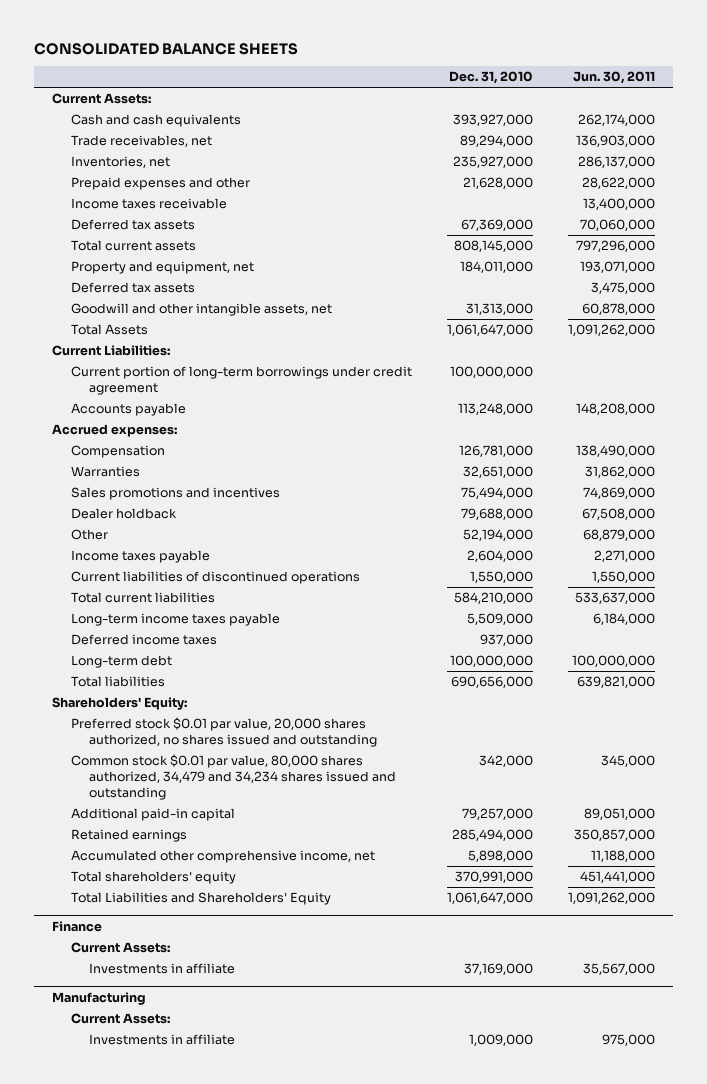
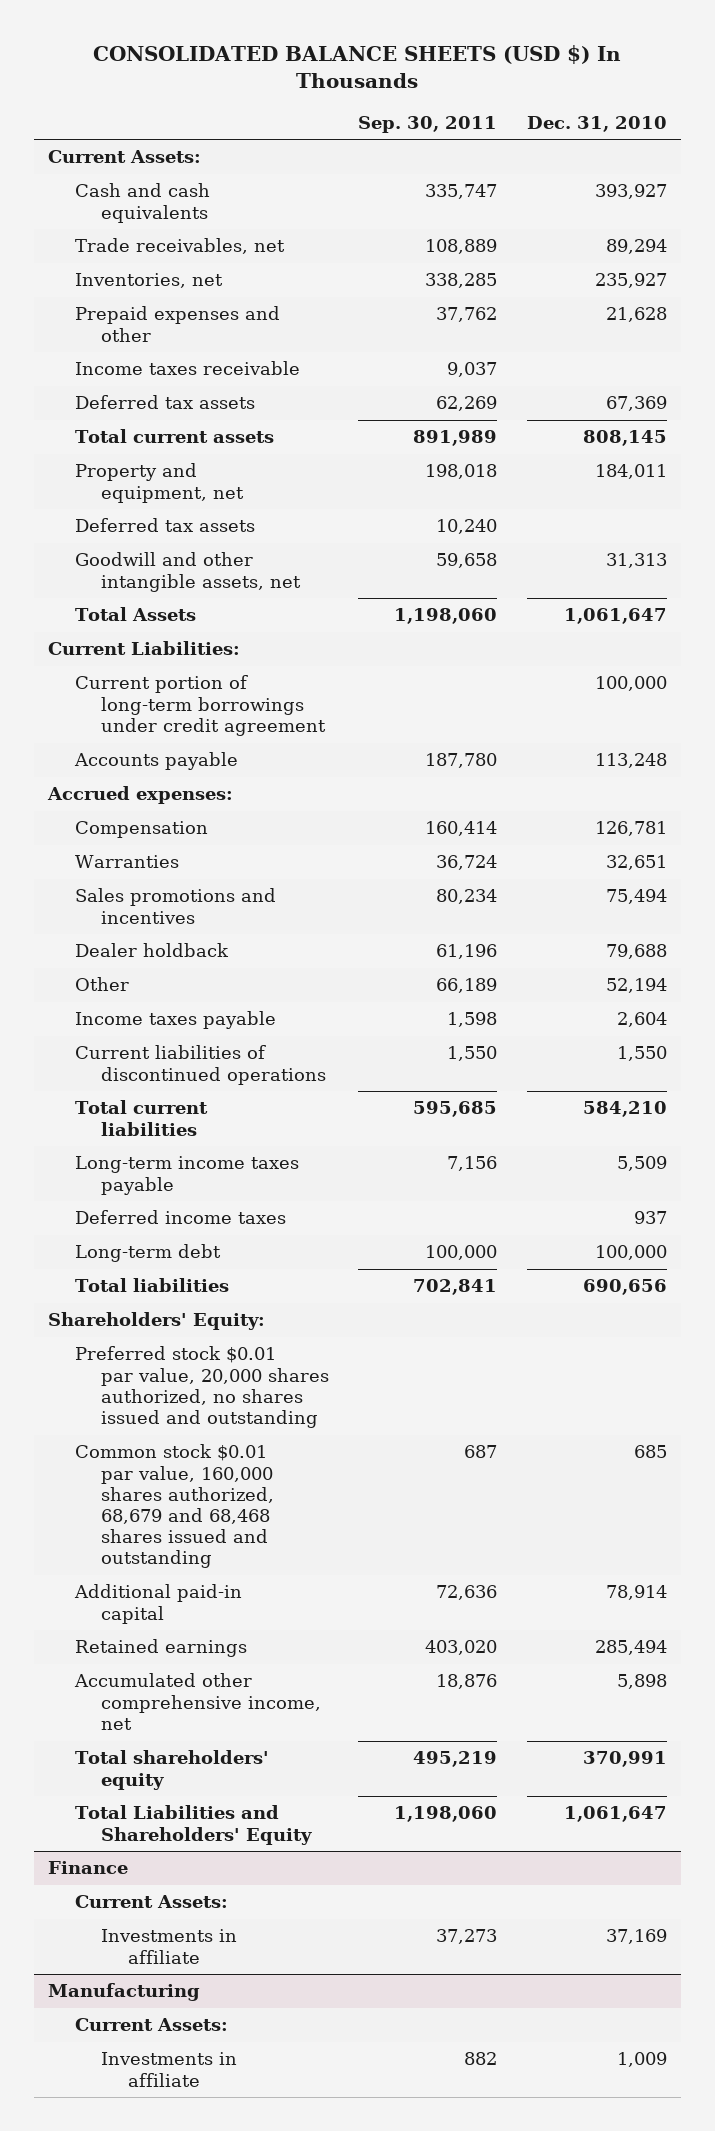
[34,42,299,55] CONSOLIDATED BALANCE SHEETS -> [93,44,622,88] CONSOLIDATED BALANCE SHEETS (USD $) In Thousands
[573,71,656,85] Jun. 30, 2011 -> none
none -> [358,115,498,133] Sep. 30, 2011
[452,114,533,127] 393,927,000 -> [594,184,667,200] 393,927
[459,135,533,148] 89,294,000 -> [605,239,667,255] 89,294
[452,156,533,169] 235,927,000 -> [594,273,667,289] 235,927
[462,177,533,190] 21,628,000 -> [605,307,667,323] 21,628
[460,219,533,232] 67,369,000 -> [605,396,667,412] 67,369
[453,240,533,253] 808,145,000 -> [582,430,667,447] 808,145
[459,261,533,274] 184,011,000 -> [594,464,667,480] 184,011
[465,303,533,316] 31,313,000 -> [605,553,667,569] 31,313
[446,324,533,337] 1,061,647,000 -> [563,608,667,625] 1,061,647
[449,366,533,379] 100,000,000 -> [594,676,667,692] 100,000
[457,403,533,416] 113,248,000 -> [594,753,667,769] 113,248
[458,445,533,458] 126,781,000 -> [594,821,667,837] 126,781
[462,466,533,479] 32,651,000 -> [605,855,667,871] 32,651
[460,487,533,500] 75,494,000 -> [605,889,667,905] 75,494
[460,508,533,521] 79,688,000 -> [605,944,667,960] 79,688
[462,529,533,542] 52,194,000 -> [605,978,667,994] 52,194
[466,550,533,563] 2,604,000 -> [616,1012,667,1028] 2,604
[469,571,533,584] 1,550,000 -> [616,1046,667,1062] 1,550
[453,592,533,605] 584,210,000 -> [582,1101,667,1118] 584,210
[466,613,533,626] 5,509,000 -> [616,1156,667,1172] 5,509
[479,634,533,647] 937,000 -> [633,1211,667,1225] 937
[449,655,533,668] 100,000,000 -> [594,1245,667,1261] 100,000
[450,676,533,689] 690,656,000 -> [582,1279,667,1296] 690,656
[70,754,397,800] Common stock $0.01 par value, 80,000 shares authorized, 34,479 and 34,234 shares issued and outstanding -> [74,1444,275,1569] Common stock $0.01 par value, 160,000 shares authorized, 68,679 and 68,468 shares issued and outstanding
[478,755,533,768] 342,000 -> [633,1445,667,1459] 685
[461,808,533,821] 79,257,000 -> [605,1585,667,1601] 78,914
[451,829,533,842] 285,494,000 -> [594,1640,667,1656] 285,494
[467,850,533,863] 5,898,000 -> [616,1674,667,1690] 5,898
[454,871,533,884] 370,991,000 -> [582,1751,667,1768] 370,991
[446,892,533,905] 1,061,647,000 -> [563,1806,667,1823] 1,061,647
[463,963,533,976] 37,169,000 -> [605,1929,667,1945] 37,169
[468,1034,533,1047] 1,009,000 -> [616,2052,667,2068] 1,009

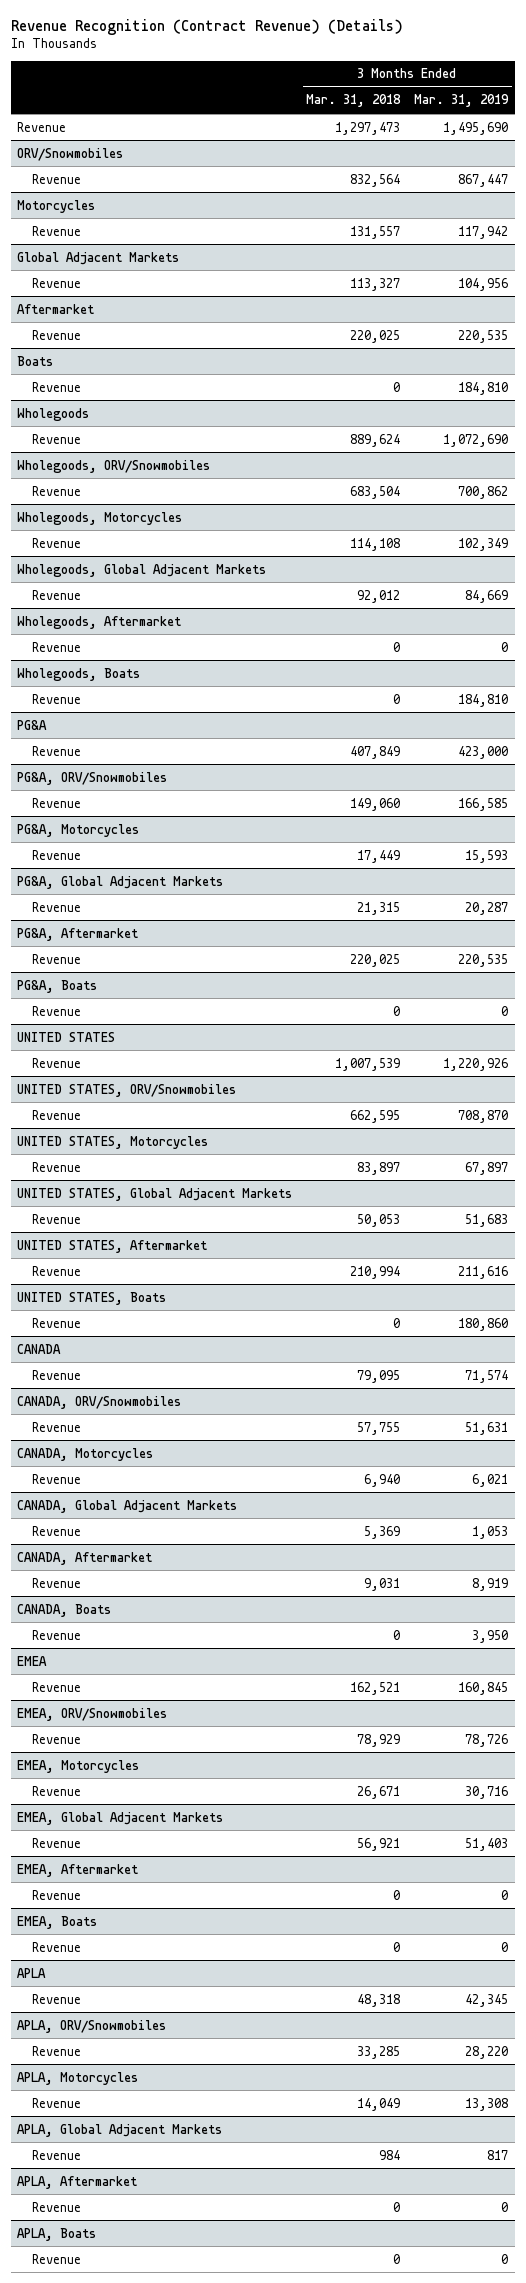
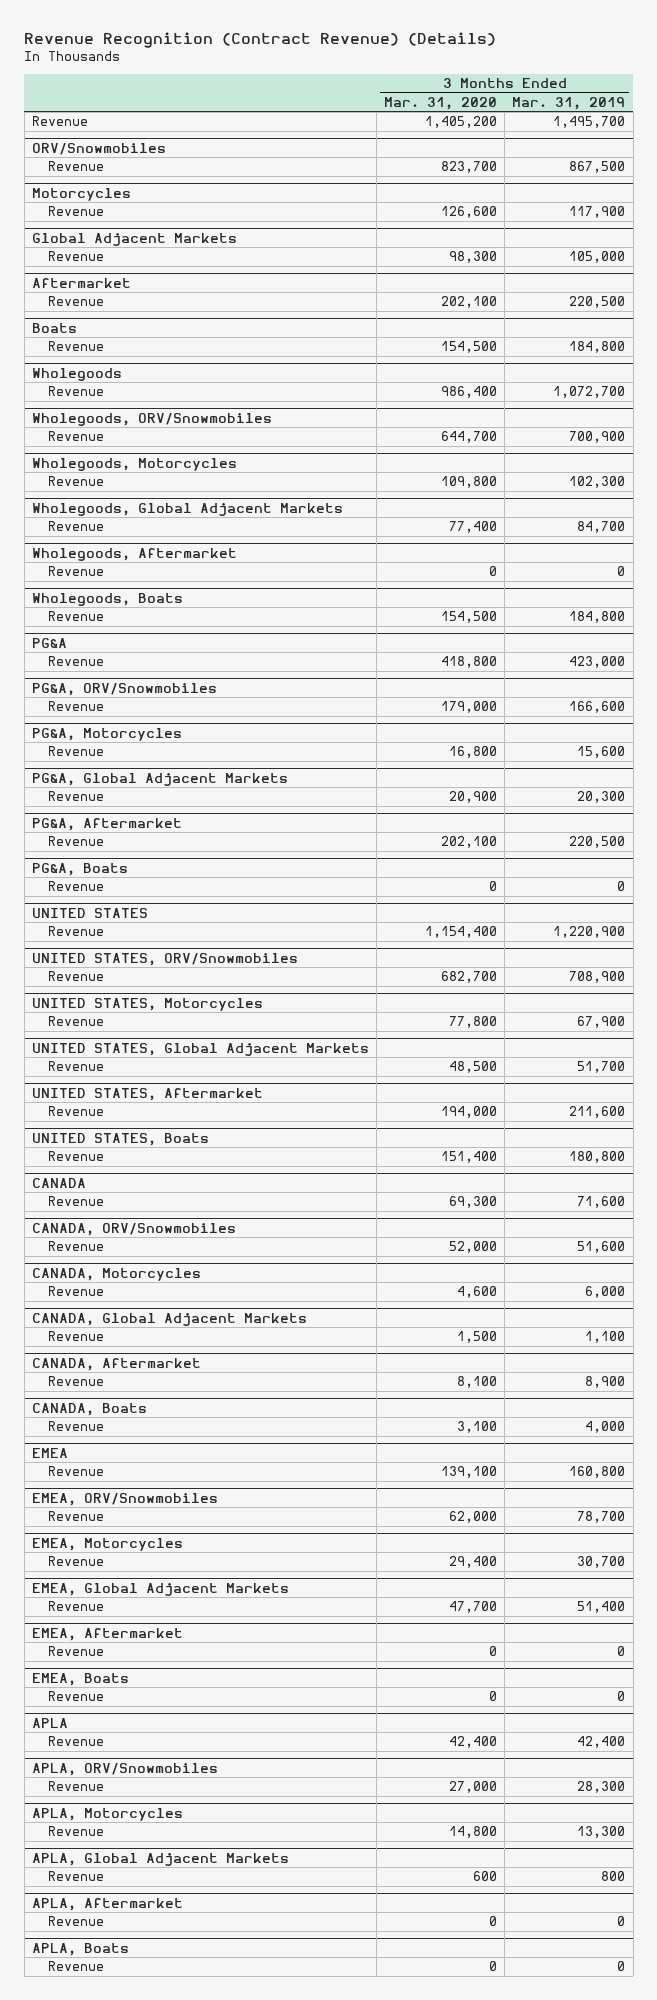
[306,94,402,108] Mar. 31, 2018 -> none
none -> [384,96,498,110] Mar. 31, 2020
[443,121,509,135] 1,495,690 -> [553,116,626,129] 1,495,700
[458,173,509,187] 867,447 -> [569,161,626,174] 867,500
[458,225,509,239] 117,942 -> [569,206,626,219] 117,900
[458,277,509,291] 104,956 -> [569,251,626,264] 105,000
[458,329,509,343] 220,535 -> [569,296,626,309] 220,500
[458,381,509,395] 184,810 -> [569,341,626,354] 184,800
[443,433,509,447] 1,072,690 -> [553,386,626,399] 1,072,700
[458,485,509,499] 700,862 -> [569,431,626,444] 700,900
[458,537,509,551] 102,349 -> [569,476,626,489] 102,300
[465,589,509,603] 84,669 -> [577,521,626,534] 84,700
[458,693,509,707] 184,810 -> [569,611,626,624] 184,800
[458,797,509,811] 166,585 -> [569,701,626,714] 166,600
[465,849,509,863] 15,593 -> [577,746,626,759] 15,600
[465,901,509,915] 20,287 -> [577,791,626,804] 20,300
[458,953,509,967] 220,535 -> [569,836,626,849] 220,500
[443,1057,509,1071] 1,220,926 -> [553,926,626,939] 1,220,900
[458,1109,509,1123] 708,870 -> [569,971,626,984] 708,900
[465,1161,509,1175] 67,897 -> [577,1016,626,1029] 67,900
[465,1213,509,1227] 51,683 -> [577,1061,626,1074] 51,700
[458,1265,509,1279] 211,616 -> [569,1106,626,1119] 211,600
[458,1317,509,1331] 180,860 -> [569,1151,626,1164] 180,800
[465,1369,509,1383] 71,574 -> [577,1196,626,1209] 71,600
[465,1421,509,1435] 51,631 -> [577,1241,626,1254] 51,600
[472,1473,509,1487] 6,021 -> [585,1286,626,1299] 6,000
[472,1525,509,1539] 1,053 -> [585,1331,626,1344] 1,100
[472,1577,509,1591] 8,919 -> [585,1376,626,1389] 8,900
[472,1629,509,1643] 3,950 -> [585,1421,626,1434] 4,000
[458,1681,509,1695] 160,845 -> [569,1466,626,1479] 160,800
[465,1733,509,1747] 78,726 -> [577,1511,626,1524] 78,700
[465,1785,509,1799] 30,716 -> [577,1556,626,1569] 30,700
[465,1837,509,1851] 51,403 -> [577,1601,626,1614] 51,400
[465,1993,509,2007] 42,345 -> [577,1736,626,1749] 42,400
[465,2045,509,2059] 28,220 -> [577,1781,626,1794] 28,300
[465,2097,509,2111] 13,308 -> [577,1826,626,1839] 13,300
[487,2149,509,2160] 817 -> [601,1871,626,1882] 800

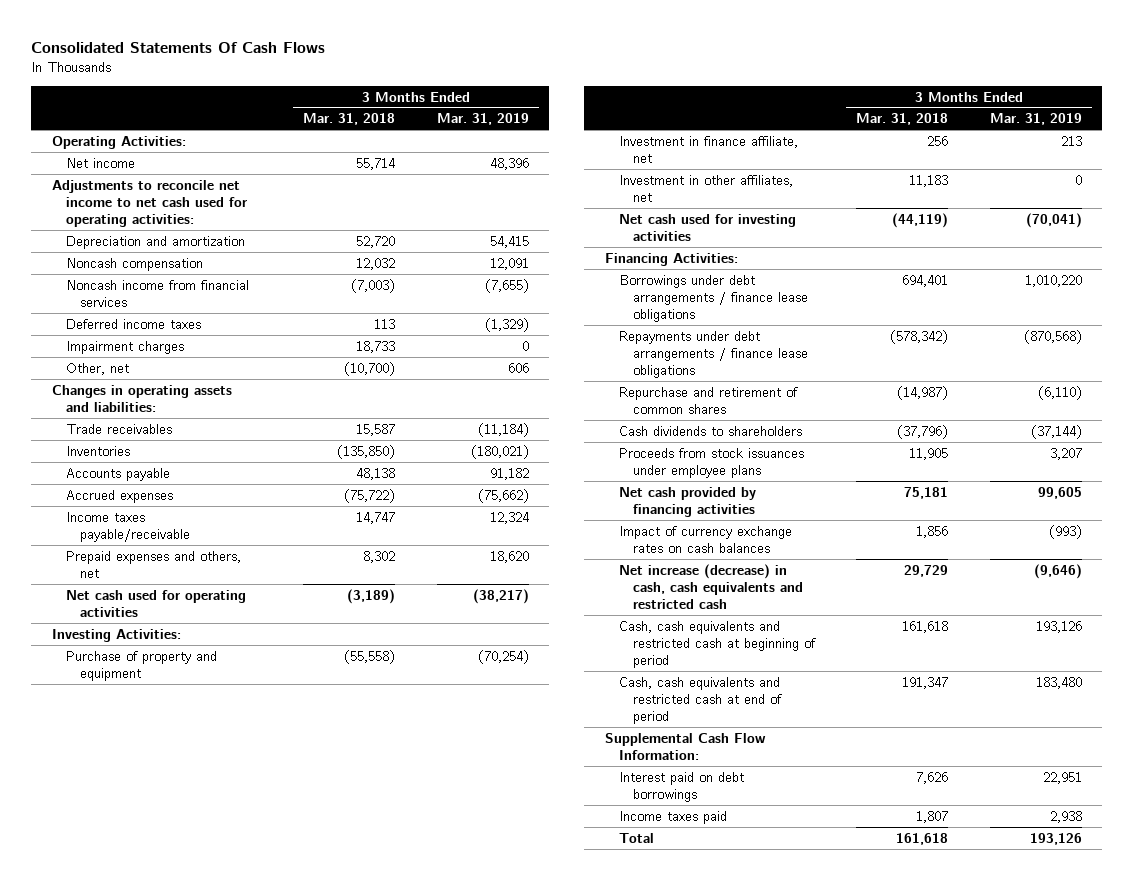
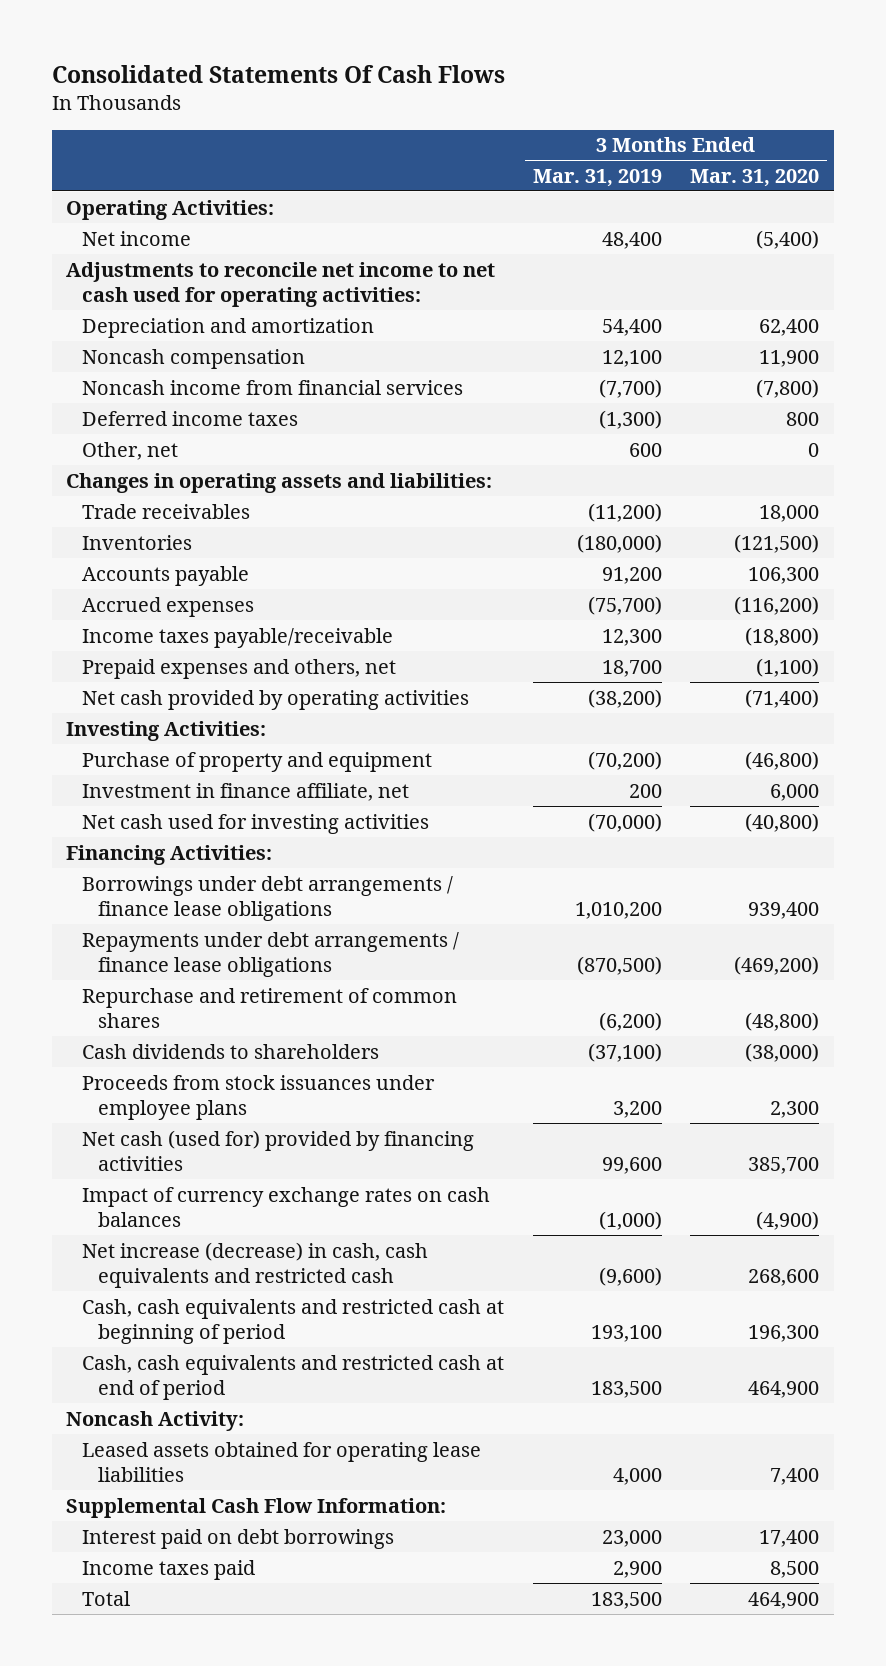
[303,113,396,126] Mar. 31, 2018 -> none
none -> [690,168,820,187] Mar. 31, 2020
[489,157,529,170] 48,396 -> [601,231,662,249] 48,400
[65,340,184,354] Impairment charges -> none
[489,235,529,248] 54,415 -> [601,318,662,336] 54,400
[489,257,529,270] 12,091 -> [601,349,662,367] 12,100
[484,278,529,293] (7,655) -> [598,378,662,398] (7,700)
[484,317,529,332] (1,329) -> [598,409,662,429] (1,300)
[507,362,529,373] 606 -> [628,442,662,457] 600
[477,422,529,437] (11,184) -> [587,502,662,522] (11,200)
[470,444,529,459] (180,021) -> [576,533,662,553] (180,000)
[489,467,529,480] 91,182 -> [601,566,662,584] 91,200
[477,488,529,503] (75,662) -> [587,595,662,615] (75,700)
[489,511,529,524] 12,324 -> [601,628,662,646] 12,300
[489,550,529,563] 18,620 -> [601,659,662,677] 18,700
[65,589,246,618] Net cash used for operating activities -> [81,689,469,710] Net cash provided by operating activities
[472,588,529,604] (38,217) -> [587,688,662,708] (38,200)
[618,174,793,203] Investment in other affiliates, net -> none
[477,649,529,664] (70,254) -> [587,750,662,770] (70,200)
[1060,135,1082,146] 213 -> [628,783,662,798] 200
[1025,212,1082,228] (70,041) -> [587,812,662,832] (70,000)
[1024,274,1082,287] 1,010,220 -> [574,901,662,919] 1,010,200
[1023,329,1082,344] (870,568) -> [576,955,662,975] (870,500)
[1037,385,1082,400] (6,110) -> [598,1011,662,1031] (6,200)
[1030,424,1082,439] (37,144) -> [587,1042,662,1062] (37,100)
[1049,447,1082,460] 3,207 -> [612,1100,662,1118] 3,200
[618,486,756,518] Net cash provided by financing activities -> [81,1129,474,1171] Net cash (used for) provided by financing activities
[1037,486,1082,499] 99,605 -> [601,1156,662,1174] 99,600
[1048,524,1082,539] (993) -> [598,1210,662,1230] (1,000)
[1033,563,1082,579] (9,646) -> [598,1266,662,1286] (9,600)
[1035,620,1082,633] 193,126 -> [590,1324,662,1342] 193,100
[1035,676,1082,689] 183,480 -> [590,1380,662,1398] 183,500
none -> [66,1410,245,1431] Noncash Activity:
none -> [81,1441,481,1482] Leased assets obtained for operating lease liabilities
[1042,771,1082,784] 22,951 -> [601,1529,662,1547] 23,000
[1049,810,1082,823] 2,938 -> [612,1560,662,1578] 2,900
[1029,832,1082,845] 193,126 -> [590,1591,662,1609] 183,500

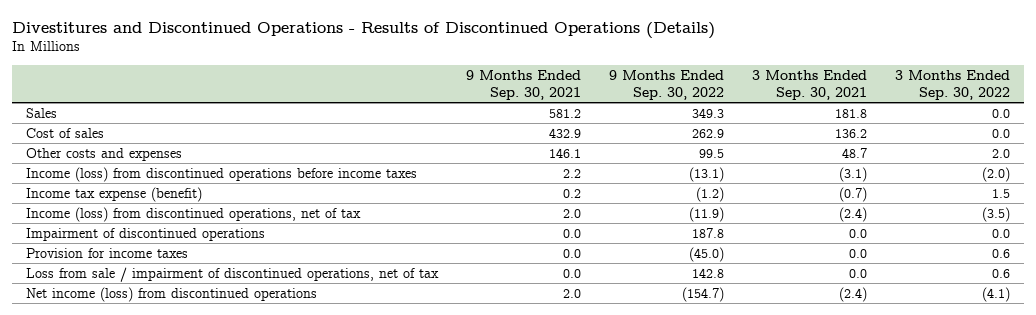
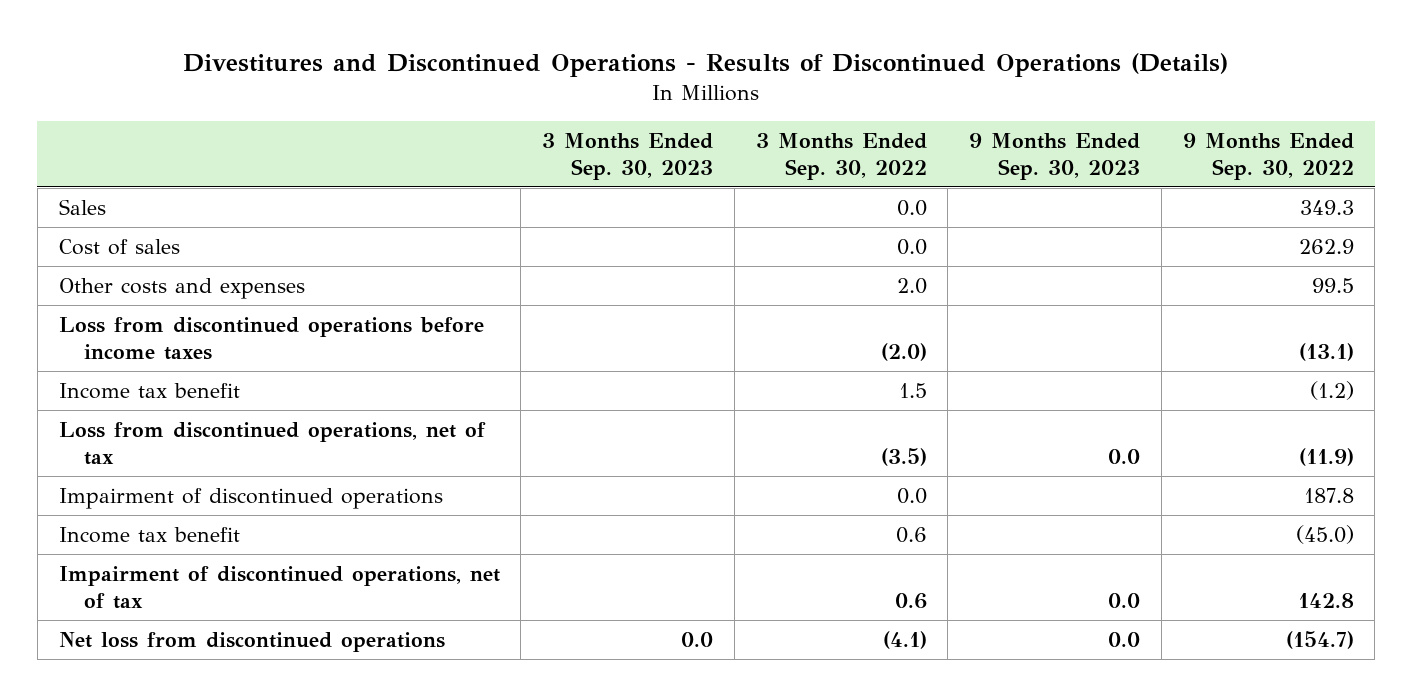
[465,69,581,100] 9 Months Ended Sep. 30, 2021 -> none
[752,69,868,100] 3 Months Ended Sep. 30, 2021 -> none
none -> [542,133,714,180] 3 Months Ended Sep. 30, 2023
none -> [969,133,1141,180] 9 Months Ended Sep. 30, 2023
[25,166,417,182] Income (loss) from discontinued operations before income taxes -> [58,316,484,360] Loss from discontinued operations before income taxes
[25,186,202,202] Income tax expense (benefit) -> [58,382,240,399] Income tax benefit
[25,206,361,222] Income (loss) from discontinued operations, net of tax -> [58,421,486,465] Loss from discontinued operations, net of tax
[25,247,188,258] Provision for income taxes -> [58,526,240,543] Income tax benefit
[25,266,439,282] Loss from sale / impairment of discontinued operations, net of tax -> [58,565,500,609] Impairment of discontinued operations, net of tax
[25,286,317,302] Net income (loss) from discontinued operations -> [58,631,445,652] Net loss from discontinued operations

